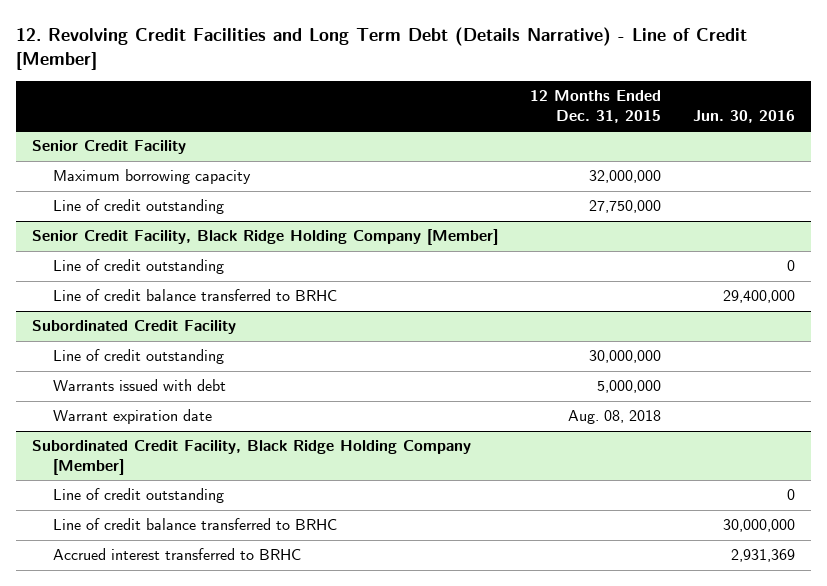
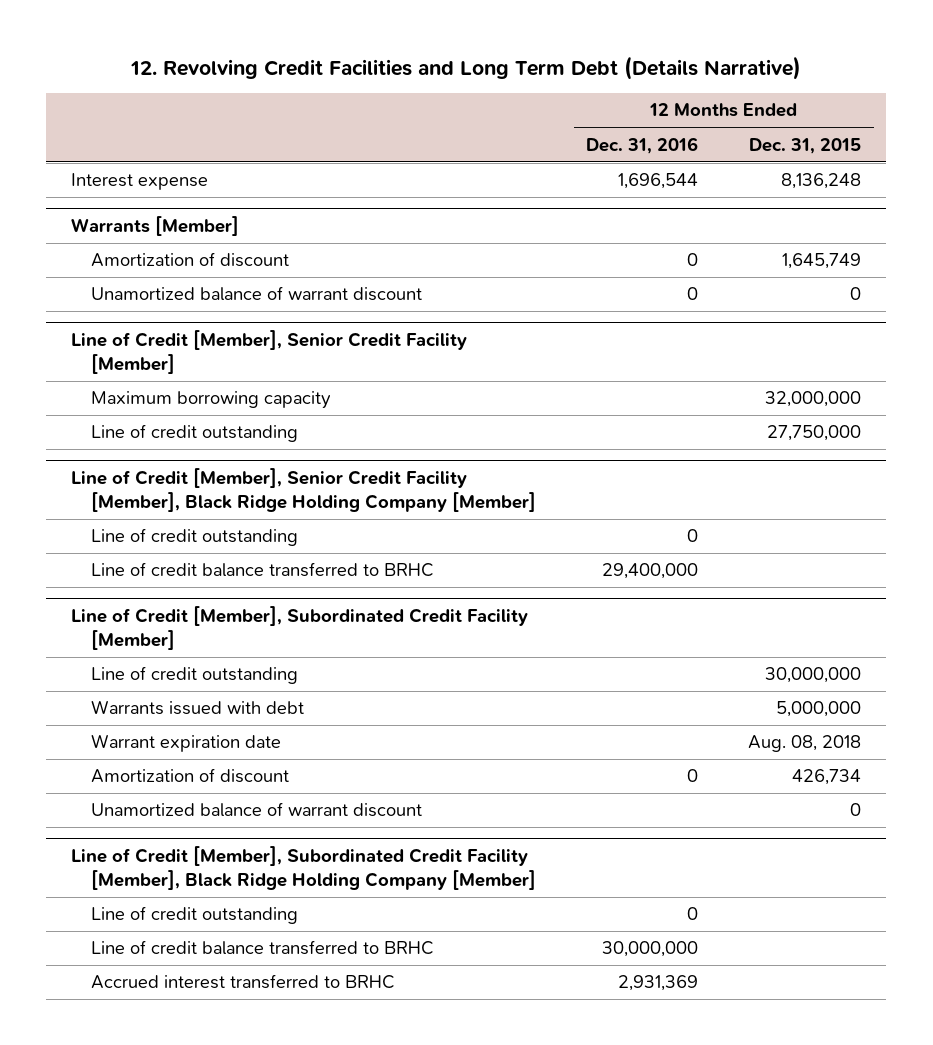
[16,26,748,71] 12. Revolving Credit Facilities and Long Term Debt (Details Narrative) - Line of Credit [Member] -> [130,55,802,80] 12. Revolving Credit Facilities and Long Term Debt (Details Narrative)
[692,110,795,124] Jun. 30, 2016 -> none
none -> [586,136,699,154] Dec. 31, 2016
none -> [71,173,209,191] Interest expense
none -> [71,216,240,237] Warrants [Member]
none -> [91,252,290,268] Amortization of discount
none -> [91,286,423,302] Unamortized balance of warrant discount
[32,140,187,155] Senior Credit Facility -> [71,330,468,374] Line of Credit [Member], Senior Credit Facility [Member]
[32,229,499,246] Senior Credit Facility, Black Ridge Holding Company [Member] -> [71,468,537,512] Line of Credit [Member], Senior Credit Facility [Member], Black Ridge Holding Company [Member]
[32,320,237,335] Subordinated Credit Facility -> [71,606,529,650] Line of Credit [Member], Subordinated Credit Facility [Member]
none -> [91,768,290,784] Amortization of discount
none -> [91,802,423,818] Unamortized balance of warrant discount
[32,440,472,476] Subordinated Credit Facility, Black Ridge Holding Company [Member] -> [71,846,537,890] Line of Credit [Member], Subordinated Credit Facility [Member], Black Ridge Holding Company [Member]

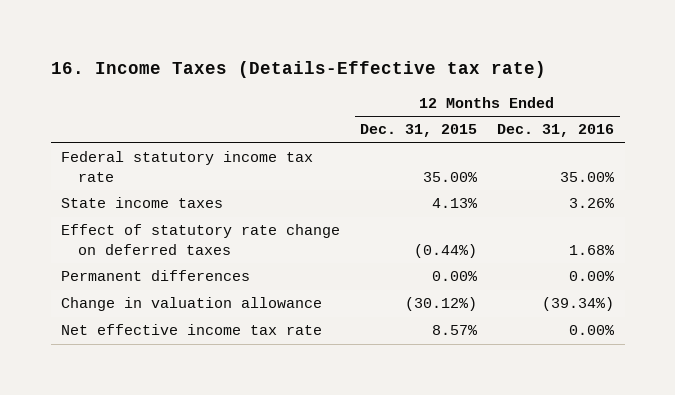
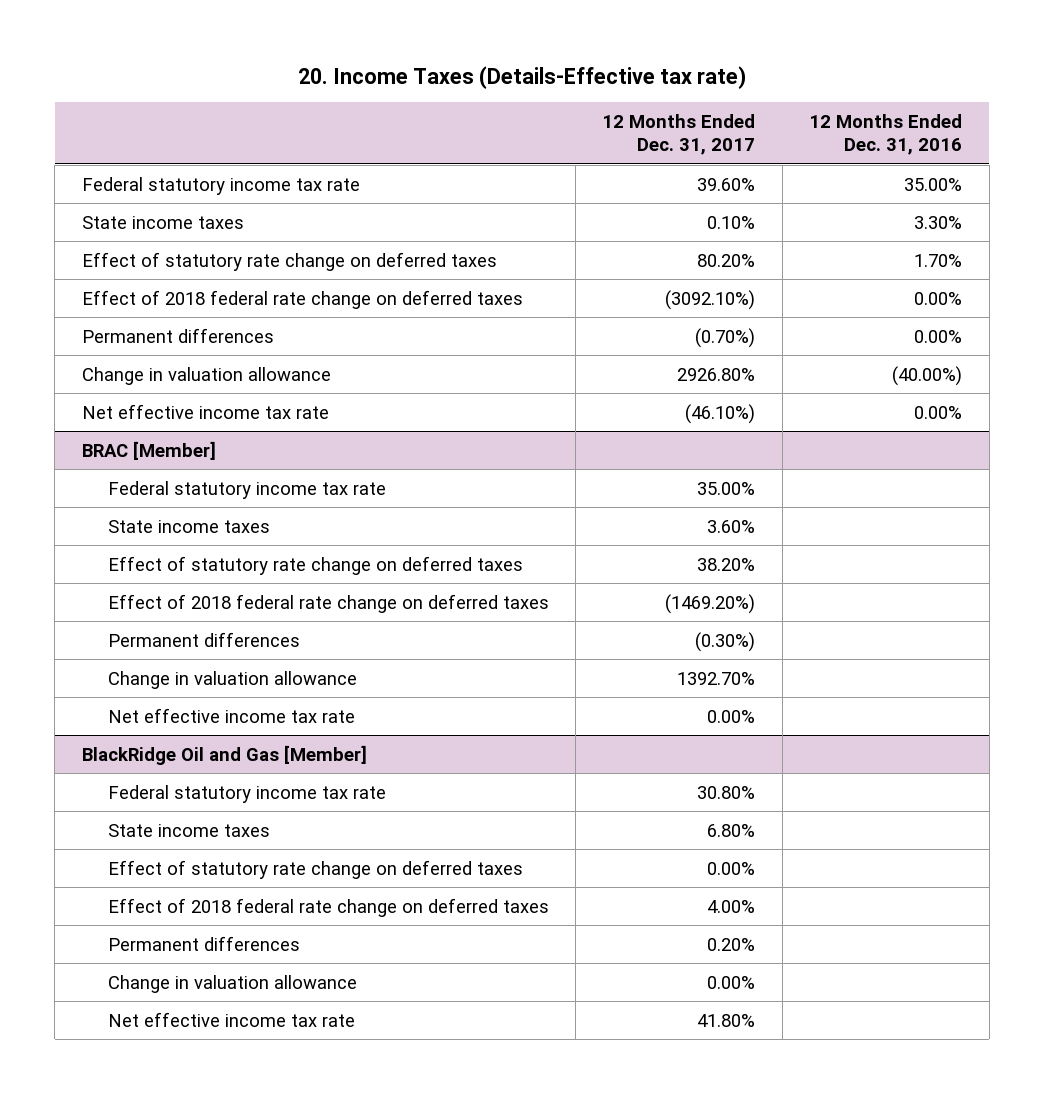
[50,61,546,79] 16. Income Taxes (Details-Effective tax rate) -> [297,65,746,89] 20. Income Taxes (Details-Effective tax rate)
[360,124,478,138] Dec. 31, 2015 -> none
none -> [602,113,756,156] 12 Months Ended Dec. 31, 2017
[569,198,616,209] 3.26% -> [914,215,963,229] 3.30%
[569,244,616,255] 1.68% -> [914,253,963,267] 1.70%
none -> [81,289,523,309] Effect of 2018 federal rate change on deferred taxes
[542,297,615,312] (39.34%) -> [892,365,963,386] (40.00%)
none -> [81,440,216,460] BRAC [Member]
none -> [107,480,386,499] Federal statutory income tax rate
none -> [107,519,270,533] State income taxes
none -> [107,555,523,575] Effect of statutory rate change on deferred taxes
none -> [107,593,549,613] Effect of 2018 federal rate change on deferred taxes
none -> [107,631,300,647] Permanent differences
none -> [107,670,357,689] Change in valuation allowance
none -> [107,707,355,723] Net effective income tax rate
none -> [81,744,367,765] BlackRidge Oil and Gas [Member]
none -> [107,784,386,803] Federal statutory income tax rate
none -> [107,823,270,837] State income taxes
none -> [107,859,523,879] Effect of statutory rate change on deferred taxes
none -> [107,897,549,917] Effect of 2018 federal rate change on deferred taxes
none -> [107,935,300,951] Permanent differences
none -> [107,974,357,993] Change in valuation allowance
none -> [107,1011,355,1027] Net effective income tax rate

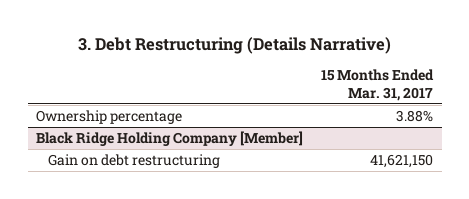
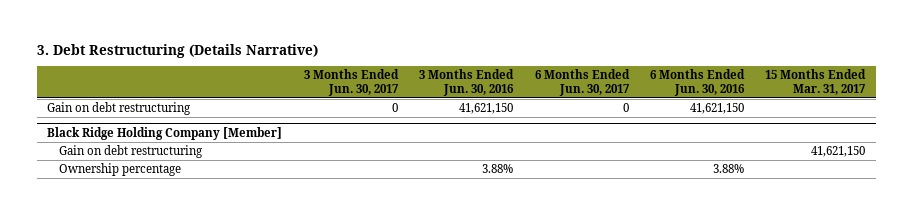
none -> [303,69,399,97] 3 Months Ended Jun. 30, 2017
none -> [419,69,515,97] 3 Months Ended Jun. 30, 2016
none -> [534,69,630,97] 6 Months Ended Jun. 30, 2017
none -> [649,69,745,97] 6 Months Ended Jun. 30, 2016
[36,110,183,125] Ownership percentage -> none
none -> [47,102,192,116] Gain on debt restructuring
none -> [59,163,182,177] Ownership percentage

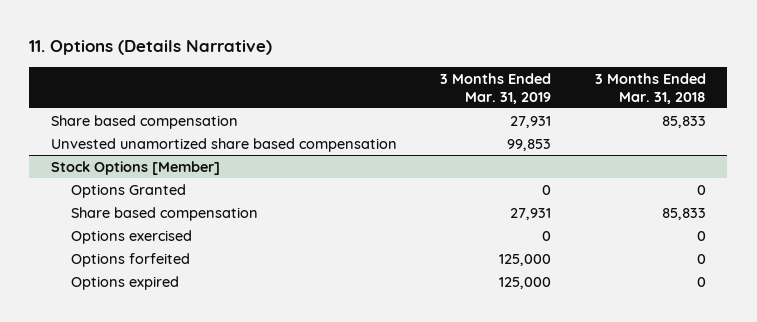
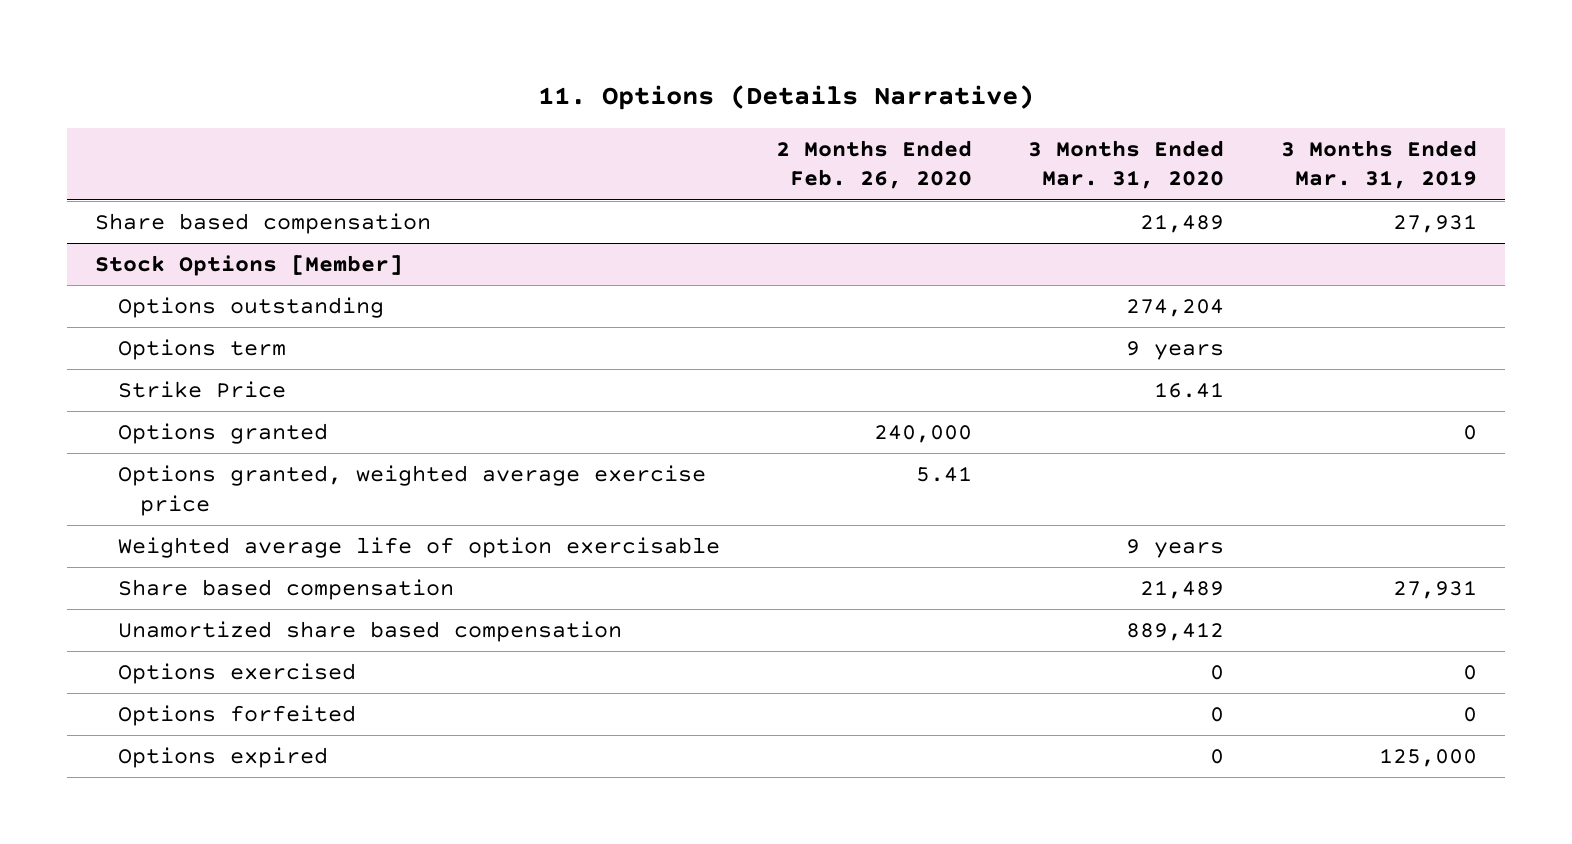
[594,72,706,104] 3 Months Ended Mar. 31, 2018 -> none
none -> [776,139,973,190] 2 Months Ended Feb. 26, 2020
none -> [1028,139,1225,190] 3 Months Ended Mar. 31, 2020
[51,137,398,152] Unvested unamortized share based compensation -> none
none -> [117,297,384,319] Options outstanding
none -> [117,339,286,361] Options term
none -> [117,381,286,399] Strike Price
[71,183,187,198] Options Granted -> [117,423,328,445] Options granted
none -> [117,465,706,516] Options granted, weighted average exercise price
none -> [117,537,720,559] Weighted average life of option exercisable
none -> [117,621,622,643] Unamortized share based compensation
[499,253,552,266] 125,000 -> [1462,707,1477,723] 0

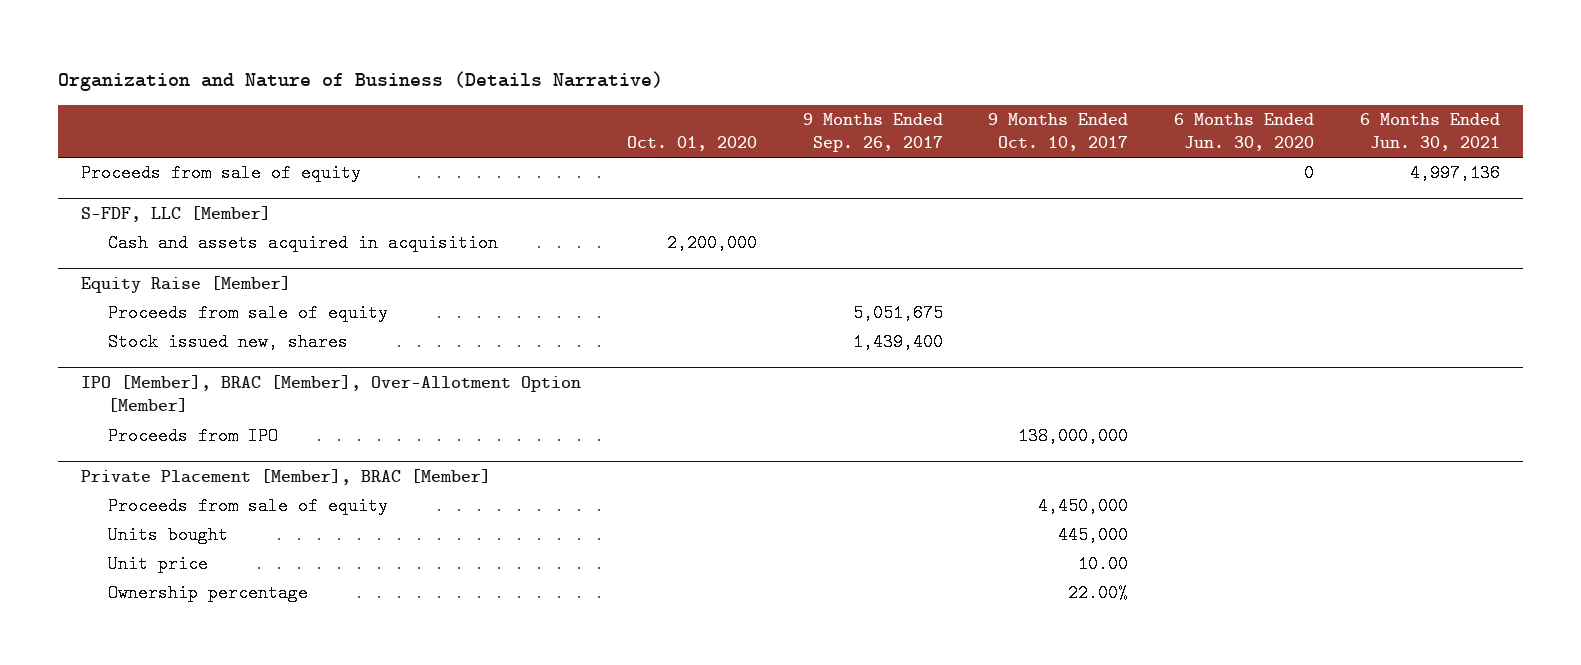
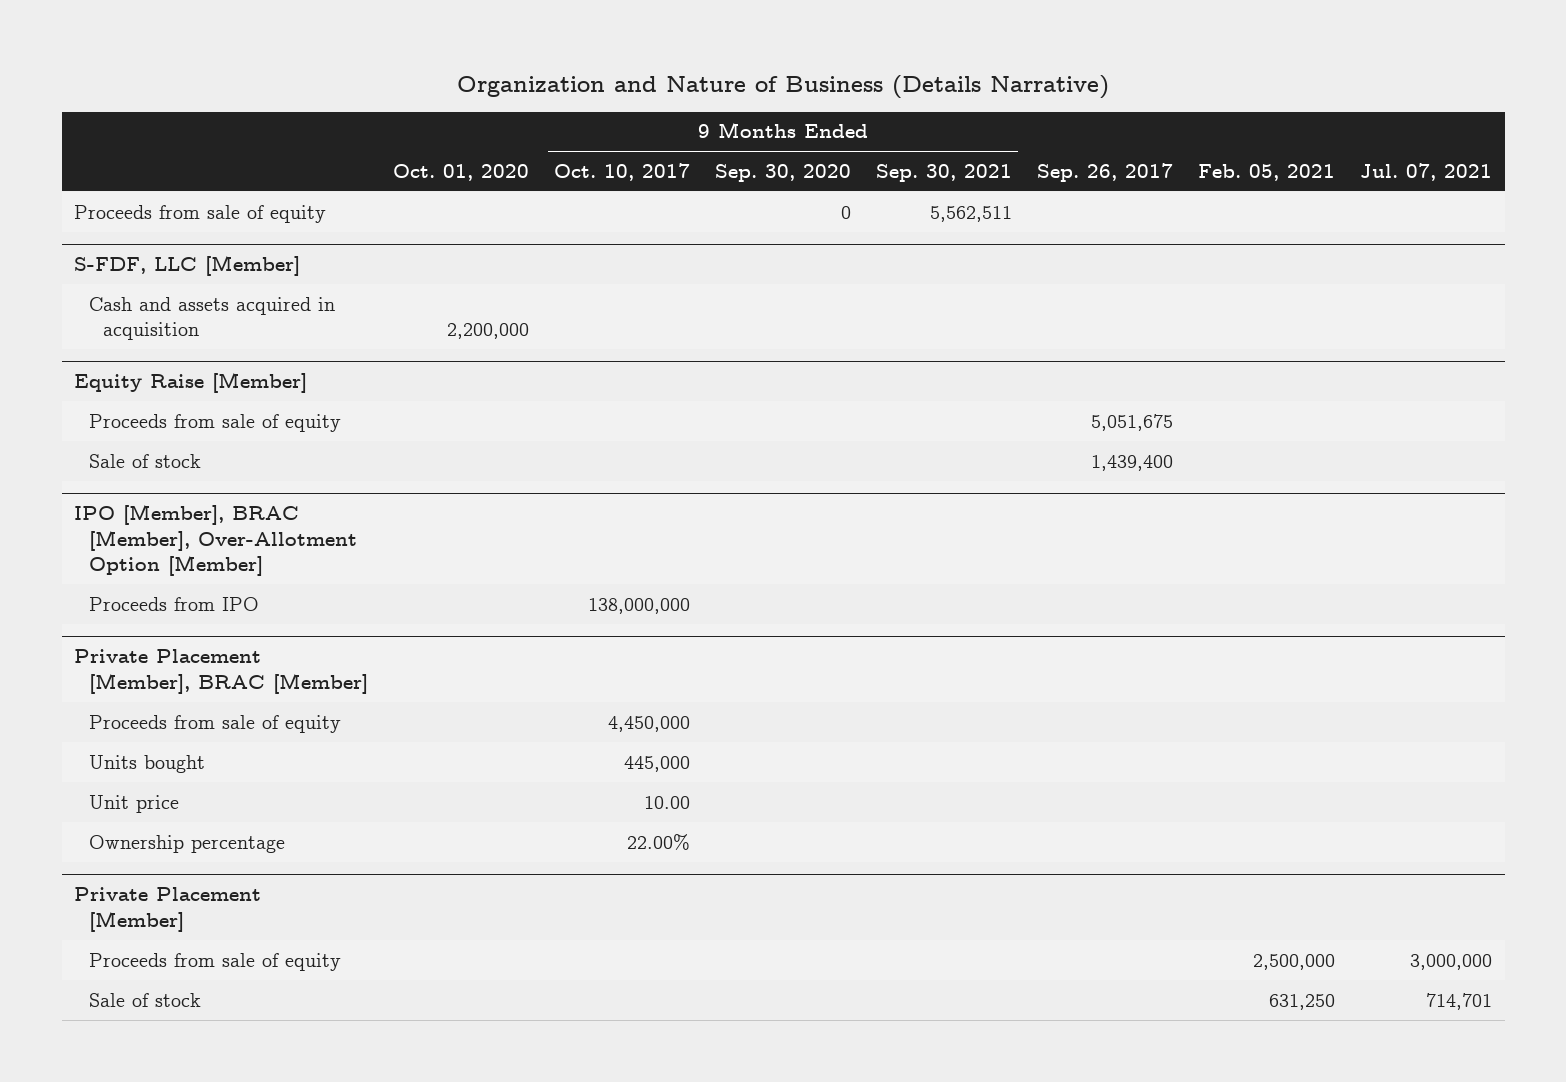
[802,112,943,153] 9 Months Ended Sep. 26, 2017 -> none
[1174,112,1315,152] 6 Months Ended Jun. 30, 2020 -> none
[1359,112,1500,152] 6 Months Ended Jun. 30, 2021 -> none
none -> [714,163,851,182] Sep. 30, 2020
none -> [875,163,1012,182] Sep. 30, 2021
none -> [1037,162,1174,182] Sep. 26, 2017
none -> [1198,163,1336,181] Feb. 05, 2021
none -> [1360,162,1493,181] Jul. 07, 2021
[108,333,349,352] Stock issued new, shares -> [88,453,201,468] Sale of stock
none -> [74,887,262,932] Private Placement [Member]
none -> [88,952,341,971] Proceeds from sale of equity
none -> [88,992,201,1007] Sale of stock

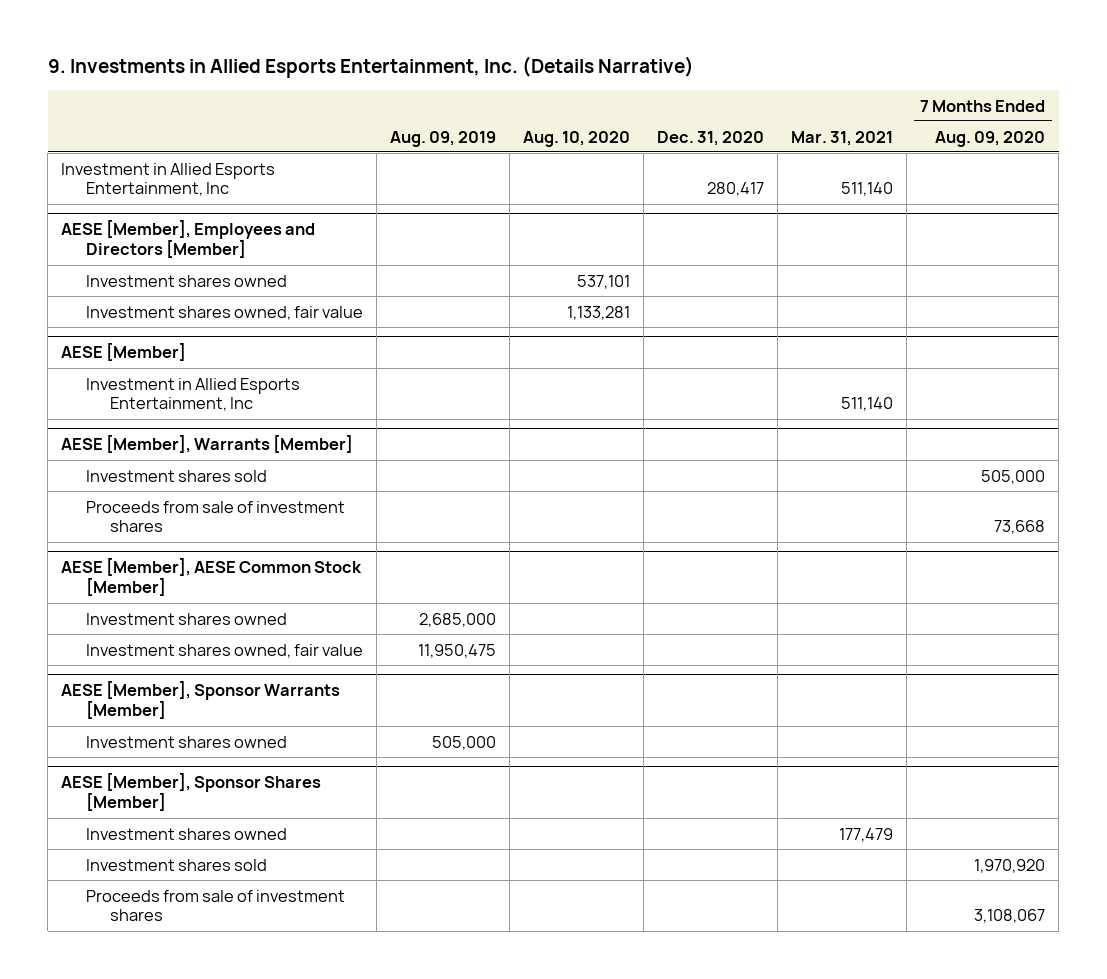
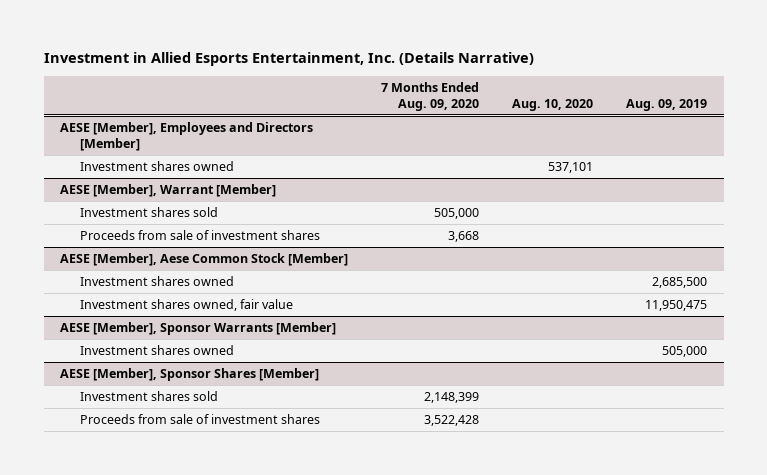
[47,56,694,79] 9. Investments in Allied Esports Entertainment, Inc. (Details Narrative) -> [43,52,534,67] Investment in Allied Esports Entertainment, Inc. (Details Narrative)
[657,130,765,146] Dec. 31, 2020 -> none
[791,130,894,146] Mar. 31, 2021 -> none
[61,162,276,197] Investment in Allied Esports Entertainment, Inc -> none
[85,305,363,320] Investment shares owned, fair value -> none
[61,343,187,362] AESE [Member] -> none
[85,377,300,412] Investment in Allied Esports Entertainment, Inc -> none
[61,435,354,454] AESE [Member], Warrants [Member] -> [60,183,277,197] AESE [Member], Warrant [Member]
[994,520,1046,535] 73,668 -> [448,230,480,242] 3,668
[61,558,363,597] AESE [Member], AESE Common Stock [Member] -> [60,252,349,266] AESE [Member], Aese Common Stock [Member]
[418,612,496,627] 2,685,000 -> [652,276,708,288] 2,685,500
[85,827,287,840] Investment shares owned -> none
[974,858,1046,873] 1,970,920 -> [424,391,480,403] 2,148,399
[974,909,1046,924] 3,108,067 -> [424,414,480,426] 3,522,428

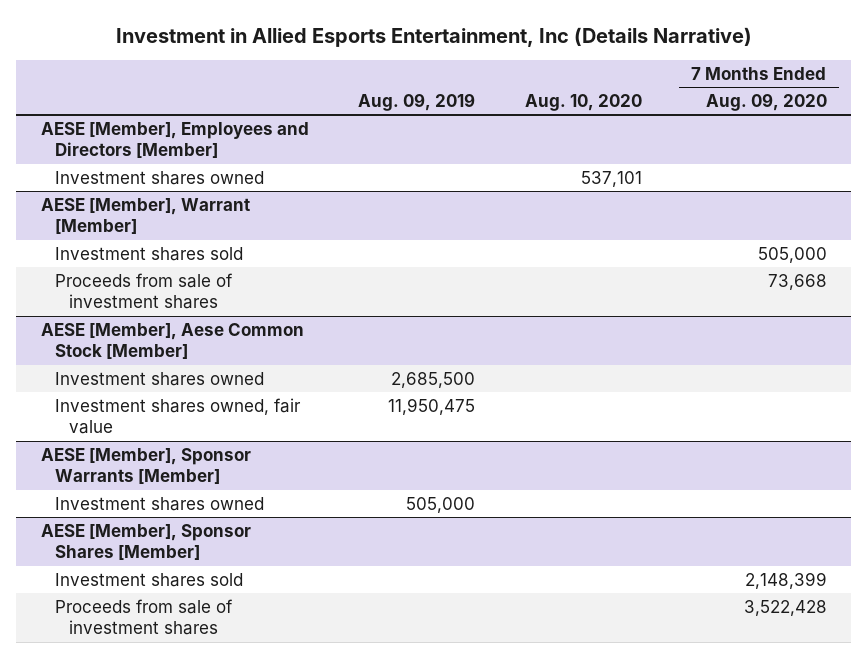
[43,52,534,67] Investment in Allied Esports Entertainment, Inc. (Details Narrative) -> [115,26,752,47] Investment in Allied Esports Entertainment, Inc (Details Narrative)
[448,230,480,242] 3,668 -> [767,273,827,290] 73,668

